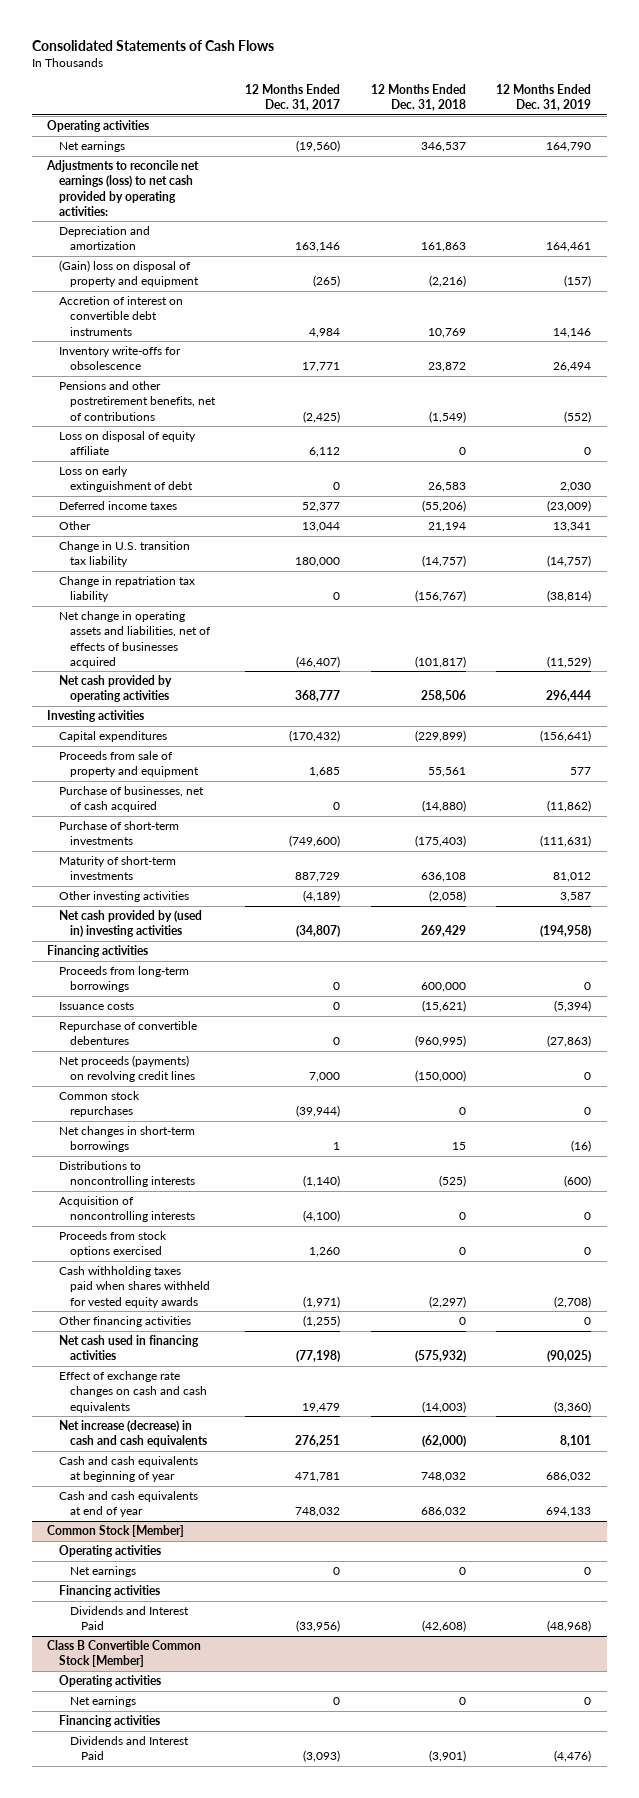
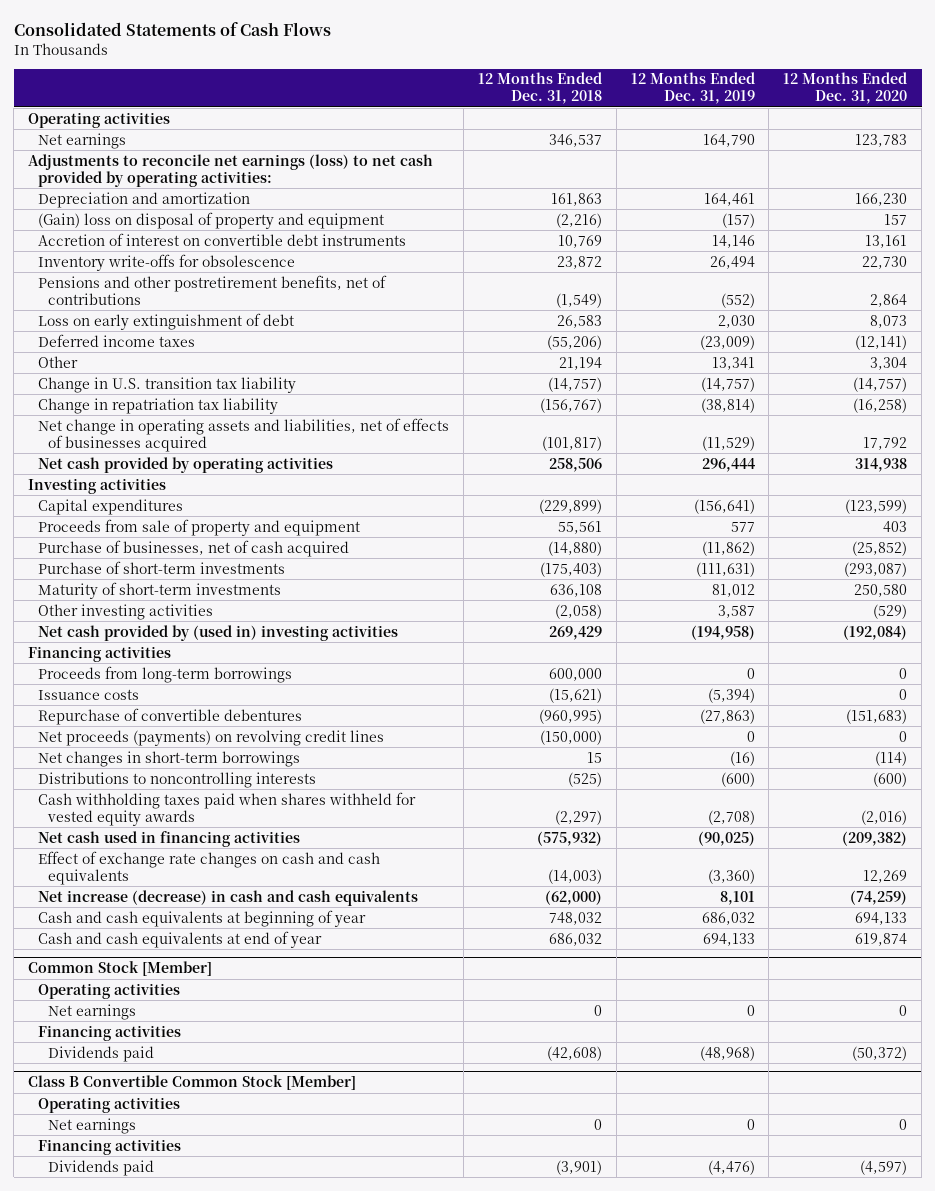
[245,83,341,112] 12 Months Ended Dec. 31, 2017 -> none
none -> [783,72,908,105] 12 Months Ended Dec. 31, 2020
[58,431,196,456] Loss on disposal of equity affiliate -> none
[58,1091,140,1118] Common stock repurchases -> none
[58,1196,196,1223] Acquisition of noncontrolling interests -> none
[58,1231,167,1258] Proceeds from stock options exercised -> none
[58,1316,191,1328] Other financing activities -> none
[70,1606,190,1631] Dividends and Interest Paid -> [47,1045,154,1062] Dividends paid
[70,1736,190,1761] Dividends and Interest Paid -> [47,1159,154,1176] Dividends paid

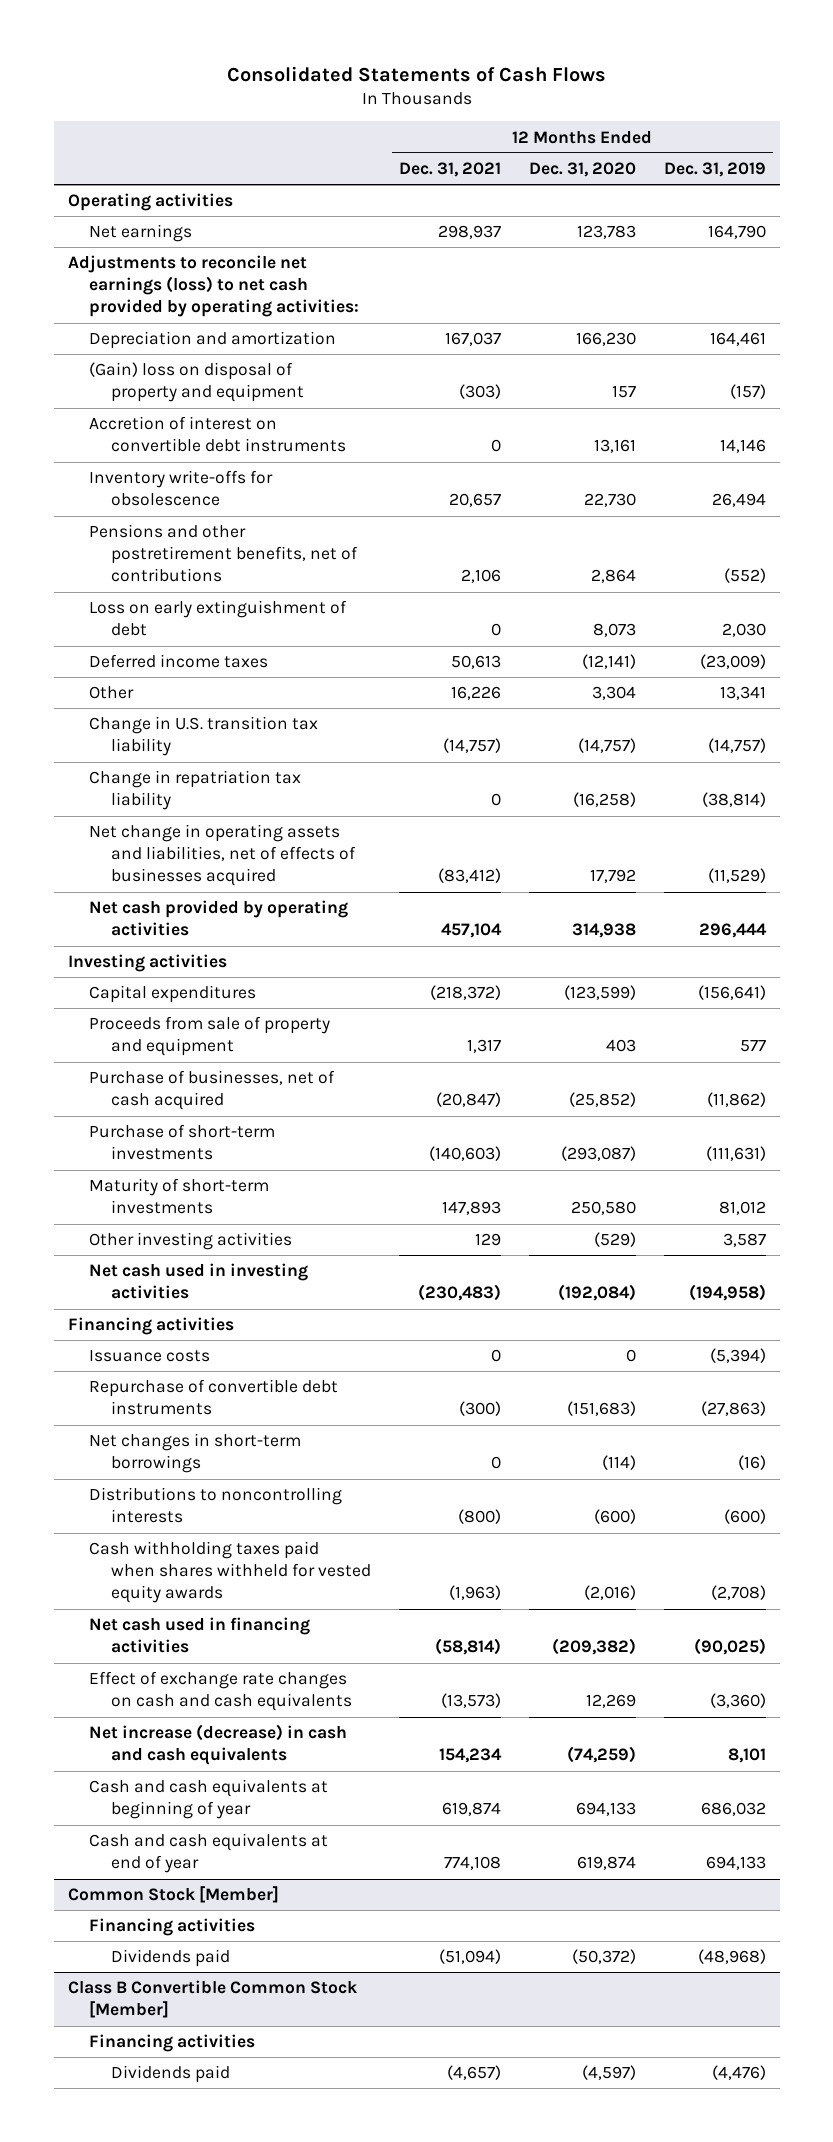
[477,72,602,105] 12 Months Ended Dec. 31, 2018 -> none
none -> [398,162,501,178] Dec. 31, 2021
[38,624,399,641] Net cash provided by (used in) investing activities -> [89,1263,309,1300] Net cash used in investing activities
[38,665,293,683] Proceeds from long-term borrowings -> none
[38,729,385,746] Net proceeds (payments) on revolving credit lines -> none
[38,707,303,725] Repurchase of convertible debentures -> [89,1379,339,1416] Repurchase of convertible debt instruments
[38,982,181,999] Operating activities -> none
[47,1003,136,1020] Net earnings -> none
[38,1096,181,1113] Operating activities -> none
[47,1117,136,1134] Net earnings -> none

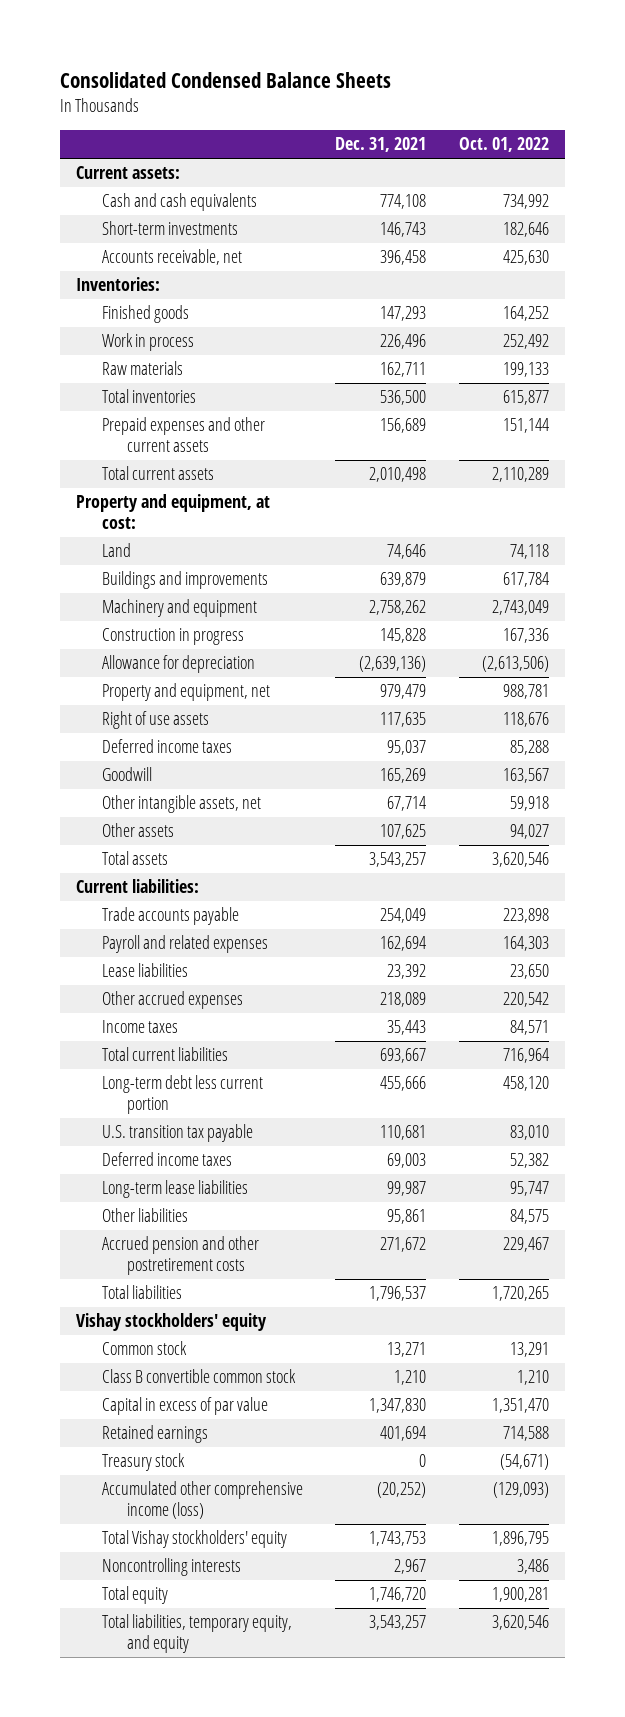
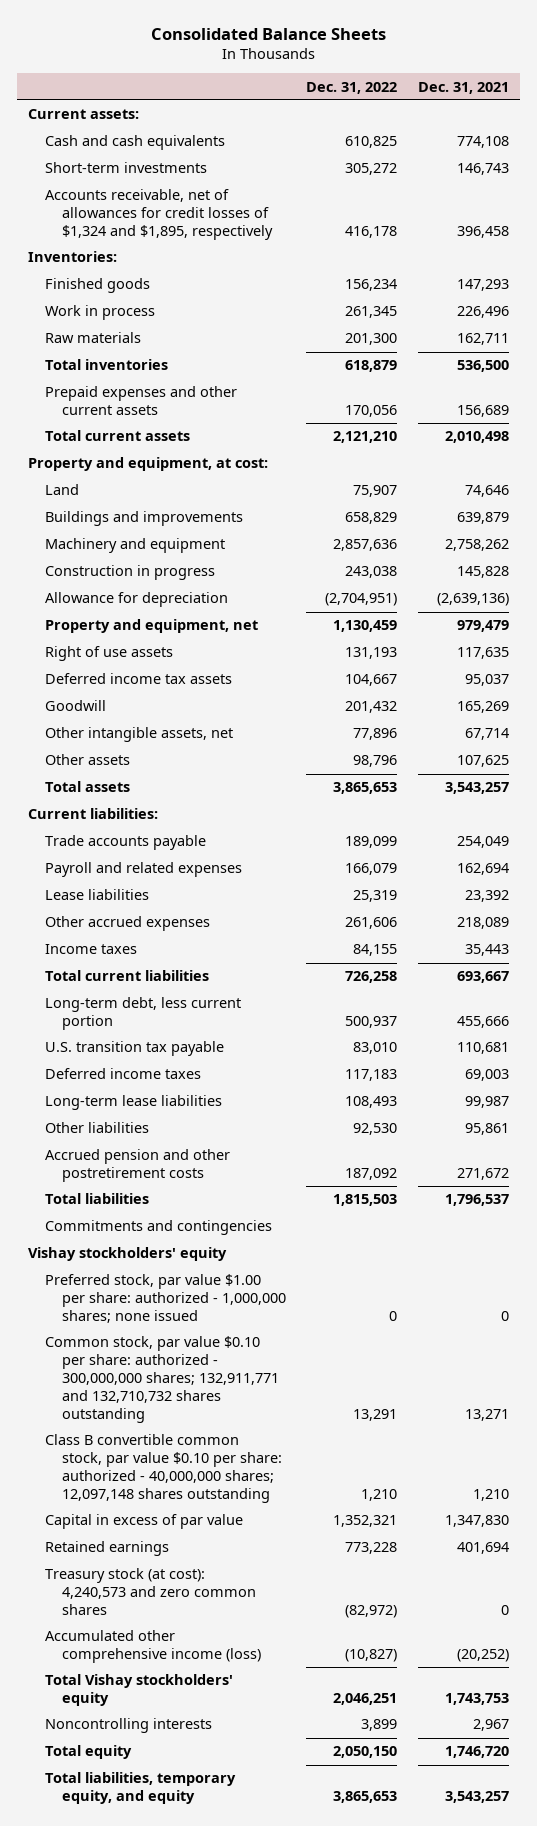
[60,72,392,89] Consolidated Condensed Balance Sheets -> [150,27,386,40] Consolidated Balance Sheets
[458,137,549,153] Oct. 01, 2022 -> none
none -> [306,81,398,94] Dec. 31, 2022
[101,249,242,266] Accounts receivable, net -> [44,189,273,241] Accounts receivable, net of allowances for credit losses of $1,324 and $1,895, respectively
[101,739,232,754] Deferred income taxes -> [44,673,232,685] Deferred income tax assets
[101,1075,263,1115] Long-term debt less current portion -> [44,997,241,1031] Long-term debt, less current portion
none -> [44,1220,272,1236] Commitments and contingencies
none -> [44,1274,286,1324] Preferred stock, par value $1.00 per share: authorized - 1,000,000 shares; none issued
[101,1341,187,1356] Common stock -> [44,1336,279,1423] Common stock, par value $0.10 per share: authorized - 300,000,000 shares; 132,911,771 and 132,710,732 shares outstanding
[101,1369,296,1384] Class B convertible common stock -> [44,1434,282,1503] Class B convertible common stock, par value $0.10 per share: authorized - 40,000,000 shares; 12,097,148 shares outstanding
[101,1453,185,1472] Treasury stock -> [44,1568,256,1616] Treasury stock (at cost): 4,240,573 and zero common shares

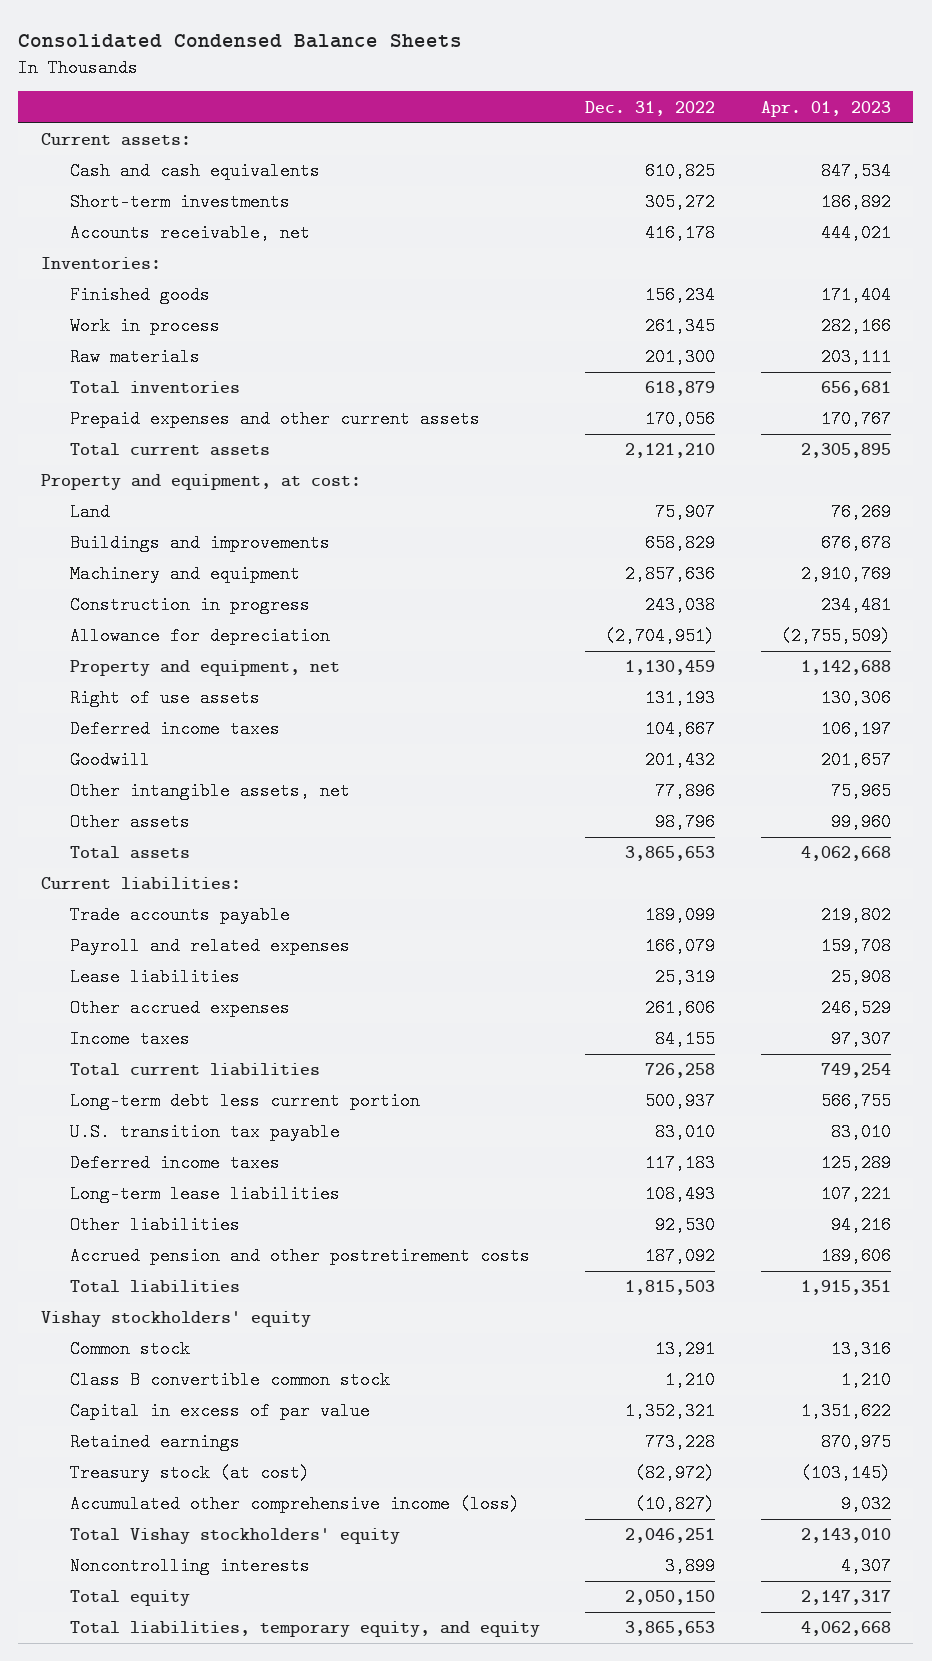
[150,27,386,40] Consolidated Balance Sheets -> [18,34,463,49] Consolidated Condensed Balance Sheets
[418,81,510,94] Dec. 31, 2021 -> none
none -> [760,100,891,117] Apr. 01, 2023
[44,189,273,241] Accounts receivable, net of allowances for credit losses of $1,324 and $1,895, respectively -> [69,224,310,243] Accounts receivable, net
[44,673,232,685] Deferred income tax assets -> [69,720,280,739] Deferred income taxes
[44,997,241,1031] Long-term debt, less current portion -> [69,1092,420,1111] Long-term debt less current portion
[44,1220,272,1236] Commitments and contingencies -> none
[44,1274,286,1324] Preferred stock, par value $1.00 per share: authorized - 1,000,000 shares; none issued -> none
[44,1336,279,1423] Common stock, par value $0.10 per share: authorized - 300,000,000 shares; 132,911,771 and 132,710,732 shares outstanding -> [69,1340,190,1359] Common stock
[44,1434,282,1503] Class B convertible common stock, par value $0.10 per share: authorized - 40,000,000 shares; 12,097,148 shares outstanding -> [69,1371,390,1390] Class B convertible common stock
[44,1568,256,1616] Treasury stock (at cost): 4,240,573 and zero common shares -> [69,1464,310,1483] Treasury stock (at cost)

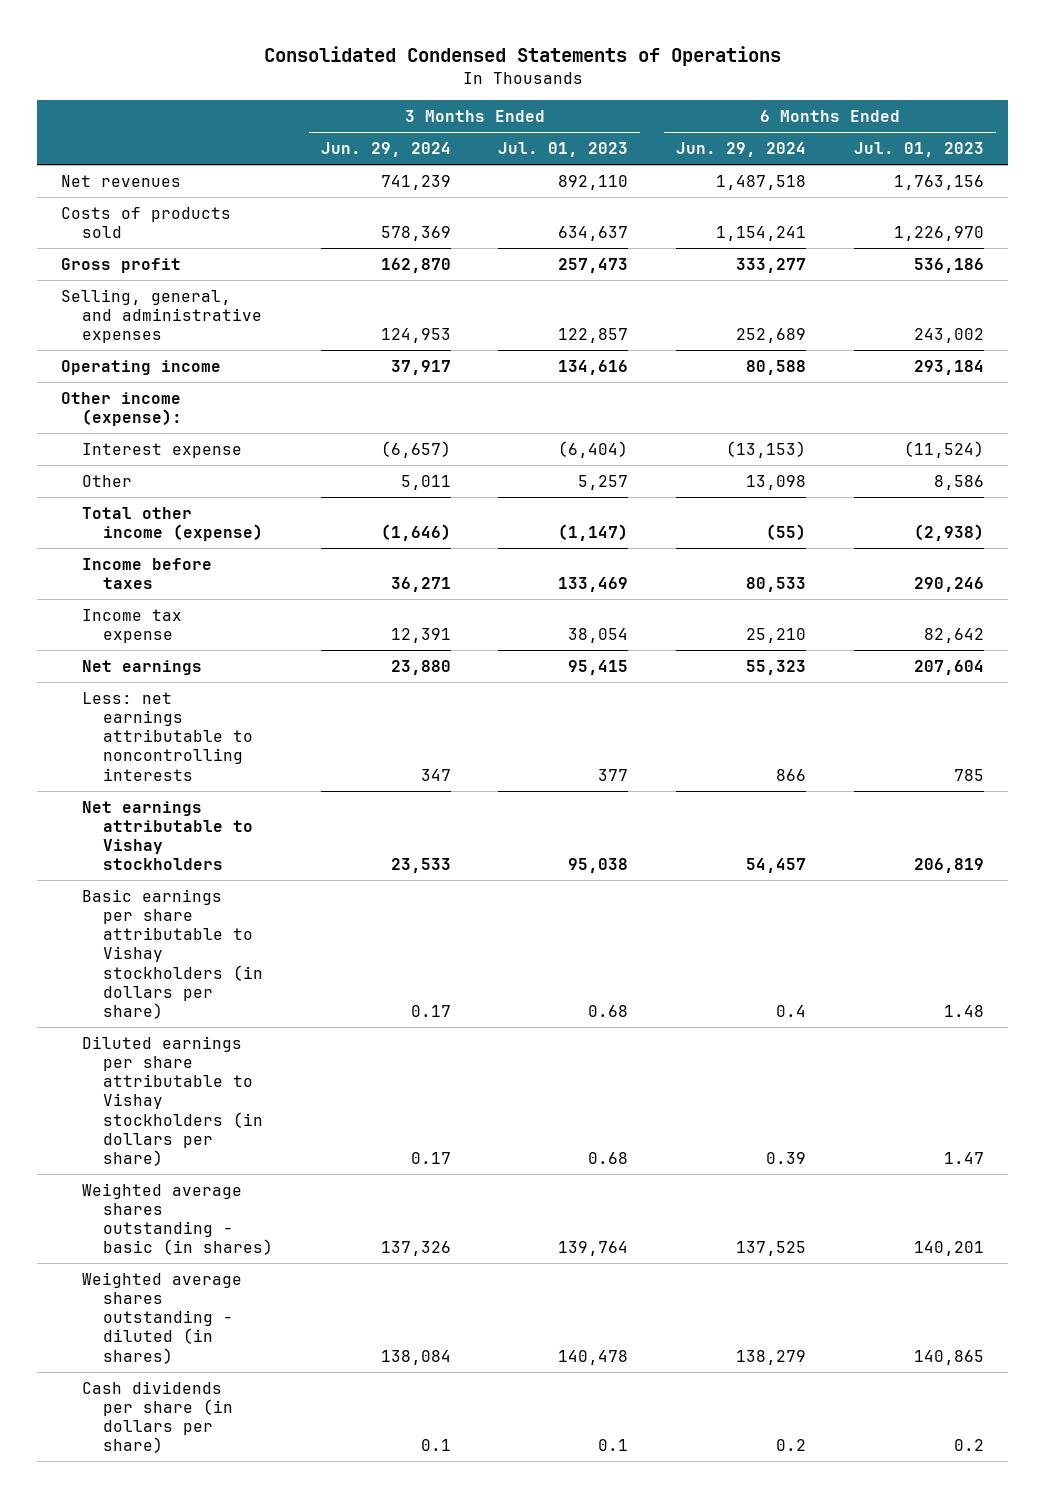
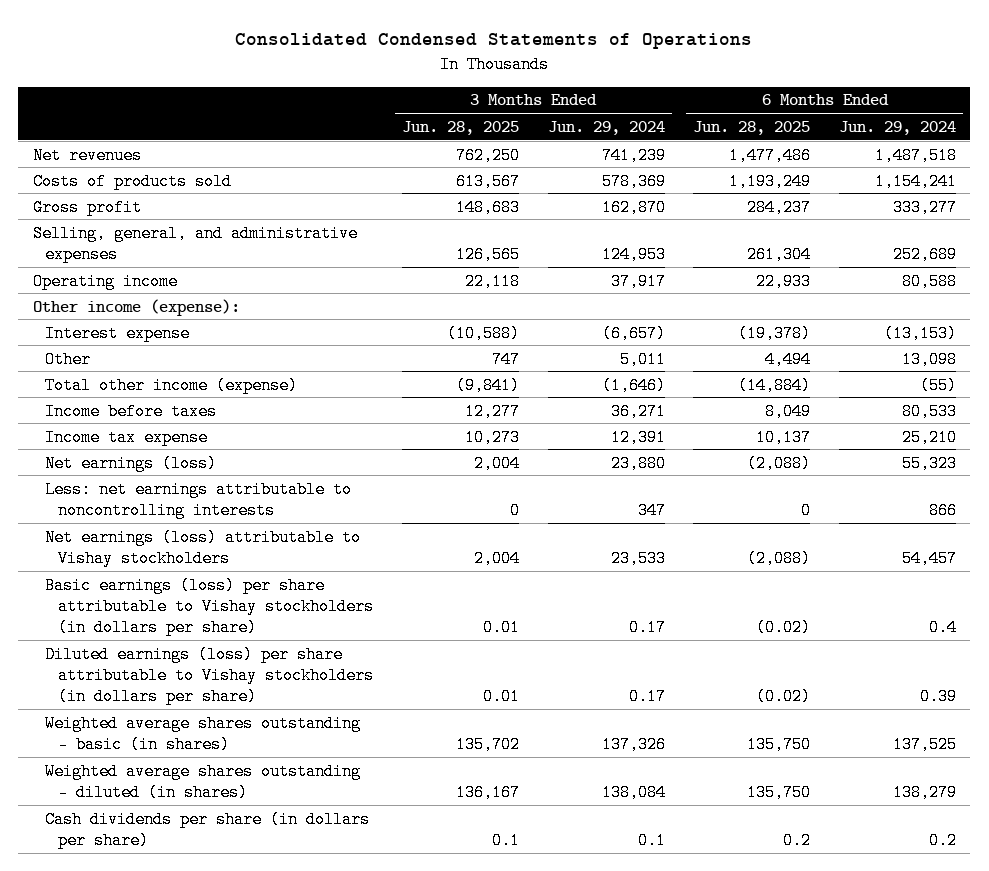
[498,142,629,158] Jul. 01, 2023 -> none
[854,142,985,158] Jul. 01, 2023 -> none
none -> [401,120,519,135] Jun. 28, 2025
none -> [693,120,811,135] Jun. 28, 2025
[81,659,202,675] Net earnings -> [45,454,218,472] Net earnings (loss)
[81,800,253,871] Net earnings attributable to Vishay stockholders -> [45,528,362,567] Net earnings (loss) attributable to Vishay stockholders
[81,888,263,1019] Basic earnings per share attributable to Vishay stockholders (in dollars per share) -> [45,576,375,637] Basic earnings (loss) per share attributable to Vishay stockholders (in dollars per share)
[81,1035,263,1166] Diluted earnings per share attributable to Vishay stockholders (in dollars per share) -> [45,645,375,706] Diluted earnings (loss) per share attributable to Vishay stockholders (in dollars per share)

